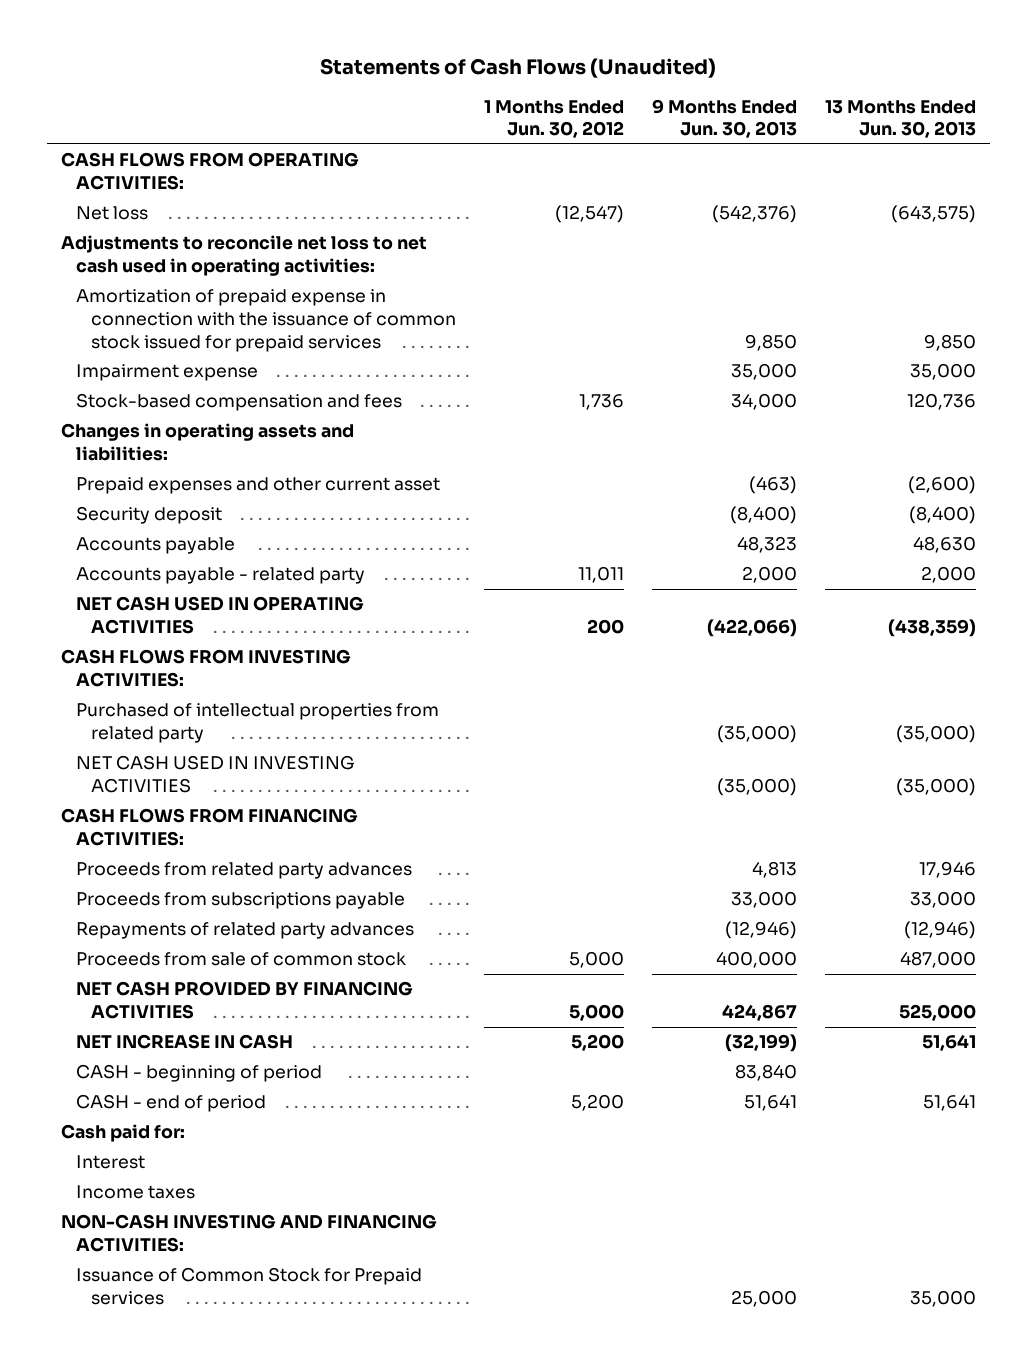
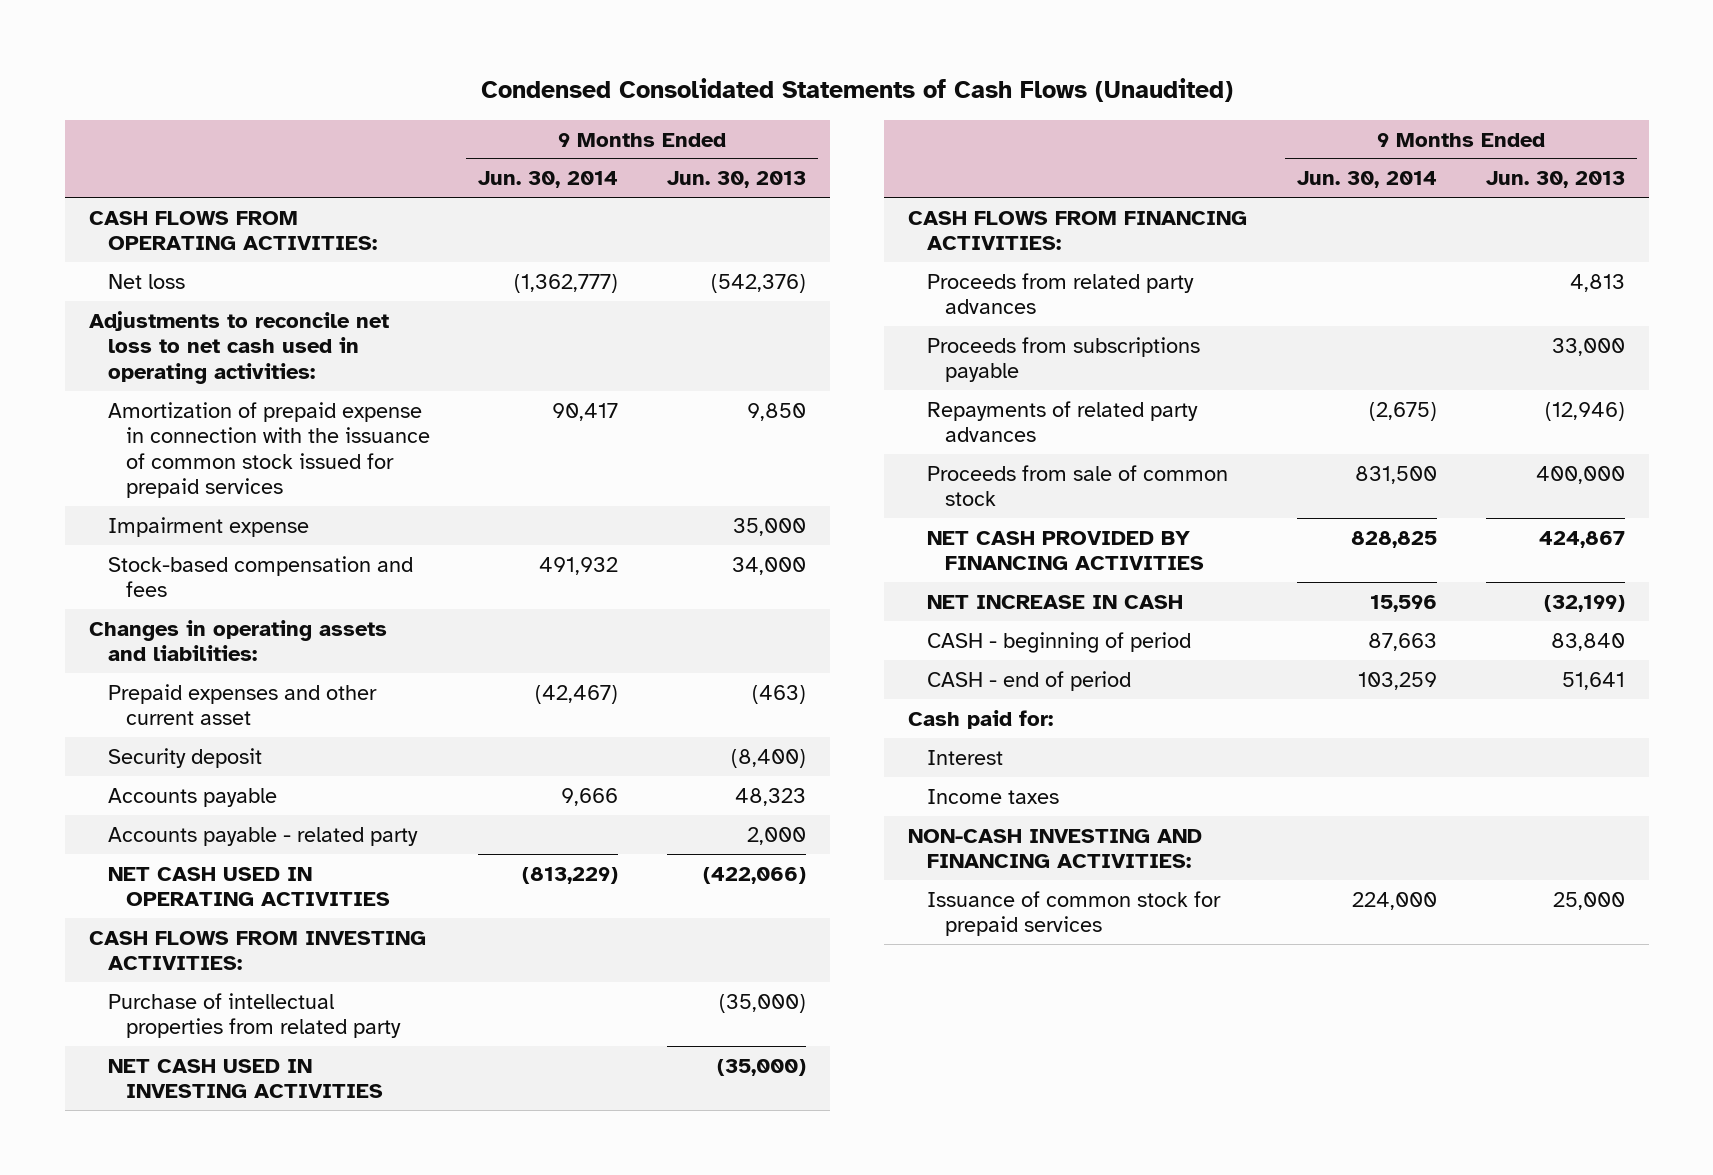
[320,57,717,78] Statements of Cash Flows (Unaudited) -> [480,78,1233,103] Condensed Consolidated Statements of Cash Flows (Unaudited)
[483,99,624,139] 1 Months Ended Jun. 30, 2012 -> none
[824,99,976,139] 13 Months Ended Jun. 30, 2013 -> none
none -> [478,171,619,189] Jun. 30, 2014
[75,703,439,744] Purchased of intellectual properties from related party -> [107,992,402,1039] Purchase of intellectual properties from related party
[75,1267,422,1306] Issuance of Common Stock for Prepaid services -> [926,890,1221,937] Issuance of common stock for prepaid services

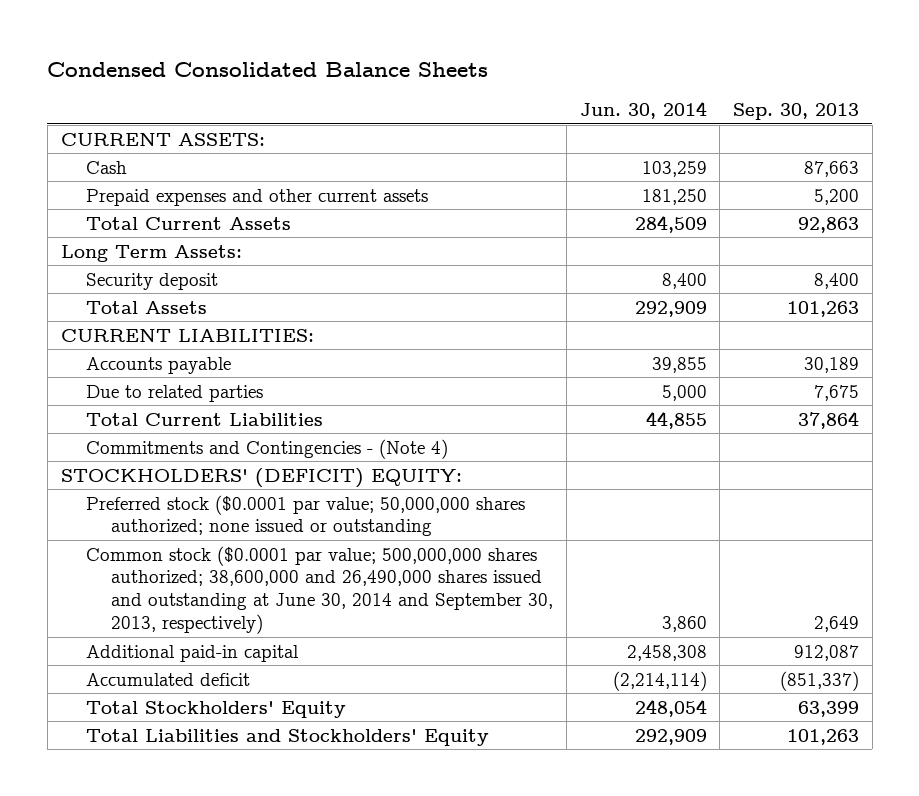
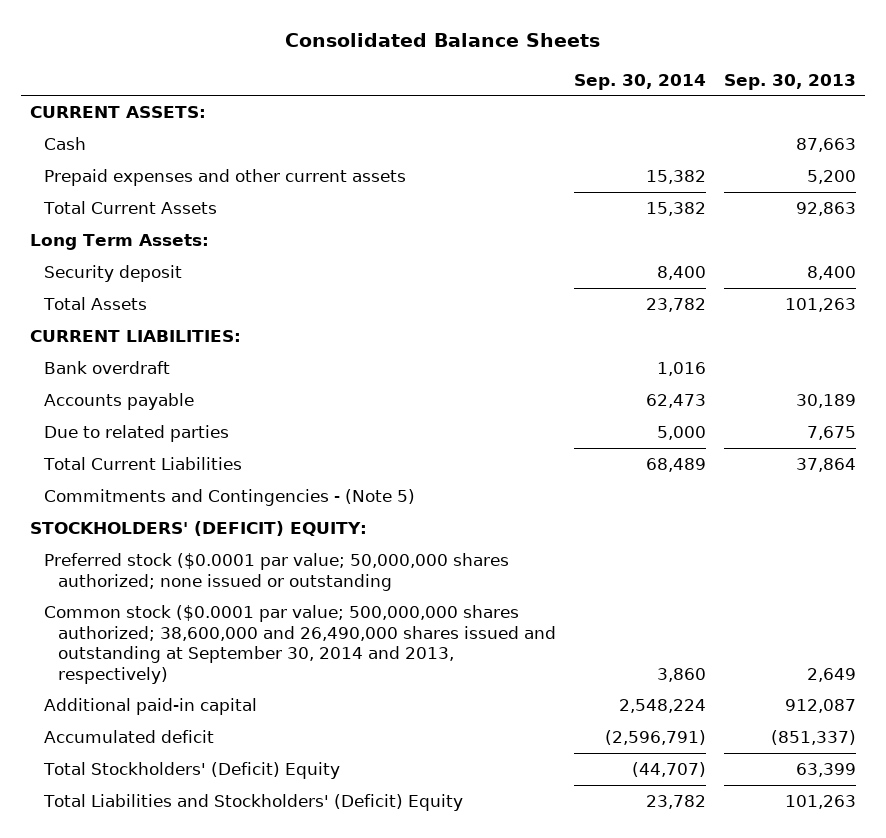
[47,61,489,77] Condensed Consolidated Balance Sheets -> [285,33,601,48] Consolidated Balance Sheets
[579,101,707,120] Jun. 30, 2014 -> none
none -> [574,73,707,90] Sep. 30, 2014
none -> [44,360,171,374] Bank overdraft
[85,438,448,459] Commitments and Contingencies - (Note 4) -> [44,488,416,506] Commitments and Contingencies - (Note 5)
[85,545,554,634] Common stock ($0.0001 par value; 500,000,000 shares authorized; 38,600,000 and 26,490,000 shares issued and outstanding at June 30, 2014 and September 30, 2013, respectively) -> [44,604,557,684] Common stock ($0.0001 par value; 500,000,000 shares authorized; 38,600,000 and 26,490,000 shares issued and outstanding at September 30, 2014 and 2013, respectively)
[85,700,346,718] Total Stockholders' Equity -> [43,761,341,779] Total Stockholders' (Deficit) Equity
[85,728,489,746] Total Liabilities and Stockholders' Equity -> [43,793,464,811] Total Liabilities and Stockholders' (Deficit) Equity

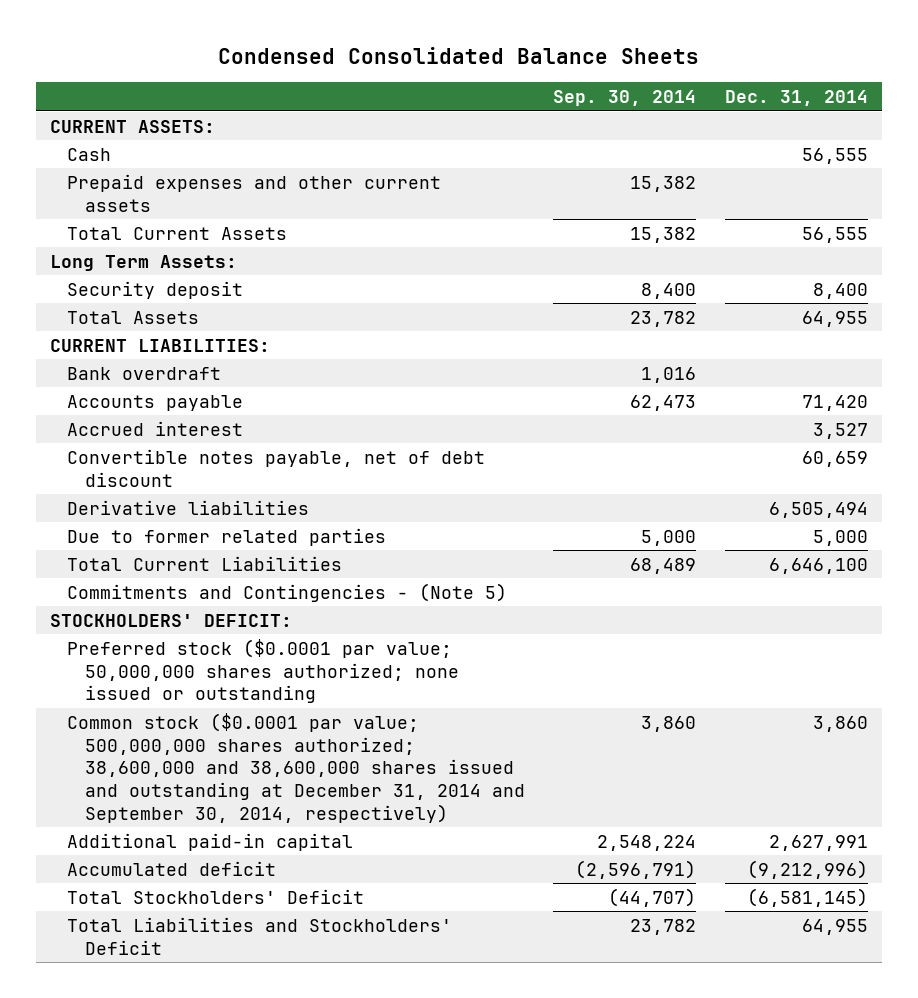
[285,33,601,48] Consolidated Balance Sheets -> [218,47,700,65] Condensed Consolidated Balance Sheets
[724,73,857,90] Sep. 30, 2013 -> none
none -> [725,90,869,107] Dec. 31, 2014
none -> [67,420,244,436] Accrued interest
none -> [67,448,486,487] Convertible notes payable, net of debt discount
none -> [67,499,310,515] Derivative liabilities
[44,424,230,442] Due to related parties -> [67,527,387,546] Due to former related parties
[30,520,368,536] STOCKHOLDERS' (DEFICIT) EQUITY: -> [50,613,293,627] STOCKHOLDERS' DEFICIT:
[44,604,557,684] Common stock ($0.0001 par value; 500,000,000 shares authorized; 38,600,000 and 26,490,000 shares issued and outstanding at September 30, 2014 and 2013, respectively) -> [67,712,525,823] Common stock ($0.0001 par value; 500,000,000 shares authorized; 38,600,000 and 38,600,000 shares issued and outstanding at December 31, 2014 and September 30, 2014, respectively)
[43,761,341,779] Total Stockholders' (Deficit) Equity -> [67,888,365,904] Total Stockholders' Deficit
[43,793,464,811] Total Liabilities and Stockholders' (Deficit) Equity -> [67,916,453,955] Total Liabilities and Stockholders' Deficit

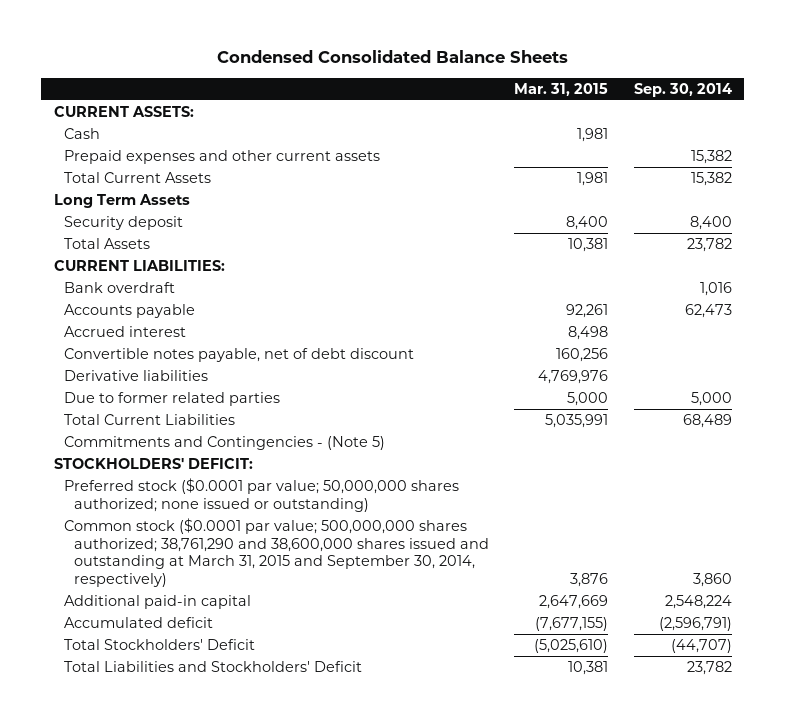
[725,90,869,107] Dec. 31, 2014 -> none
none -> [514,82,609,96] Mar. 31, 2015
[50,254,238,271] Long Term Assets: -> [53,194,190,209] Long Term Assets
[67,638,459,704] Preferred stock ($0.0001 par value; 50,000,000 shares authorized; none issued or outstanding -> [63,478,459,512] Preferred stock ($0.0001 par value; 50,000,000 shares authorized; none issued or outstanding)
[67,712,525,823] Common stock ($0.0001 par value; 500,000,000 shares authorized; 38,600,000 and 38,600,000 shares issued and outstanding at December 31, 2014 and September 30, 2014, respectively) -> [63,518,490,587] Common stock ($0.0001 par value; 500,000,000 shares authorized; 38,761,290 and 38,600,000 shares issued and outstanding at March 31, 2015 and September 30, 2014, respectively)

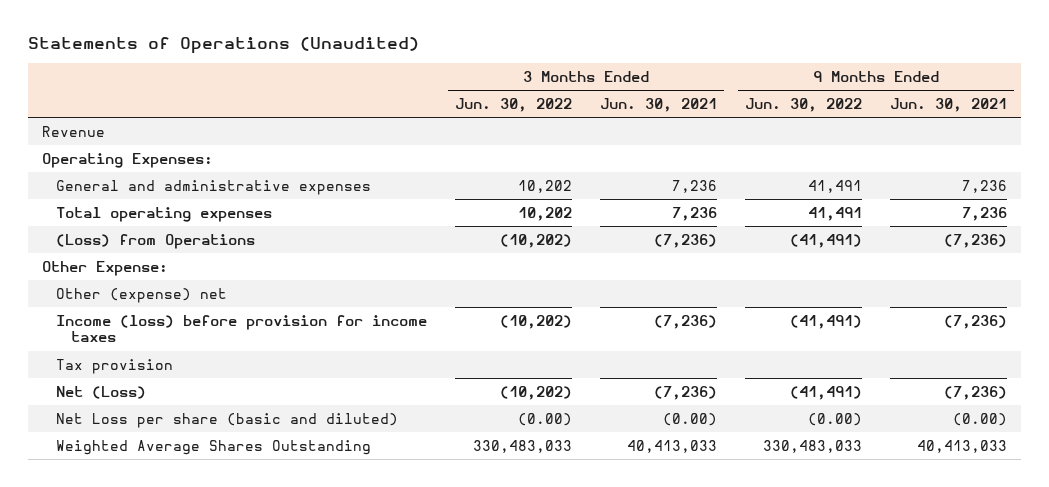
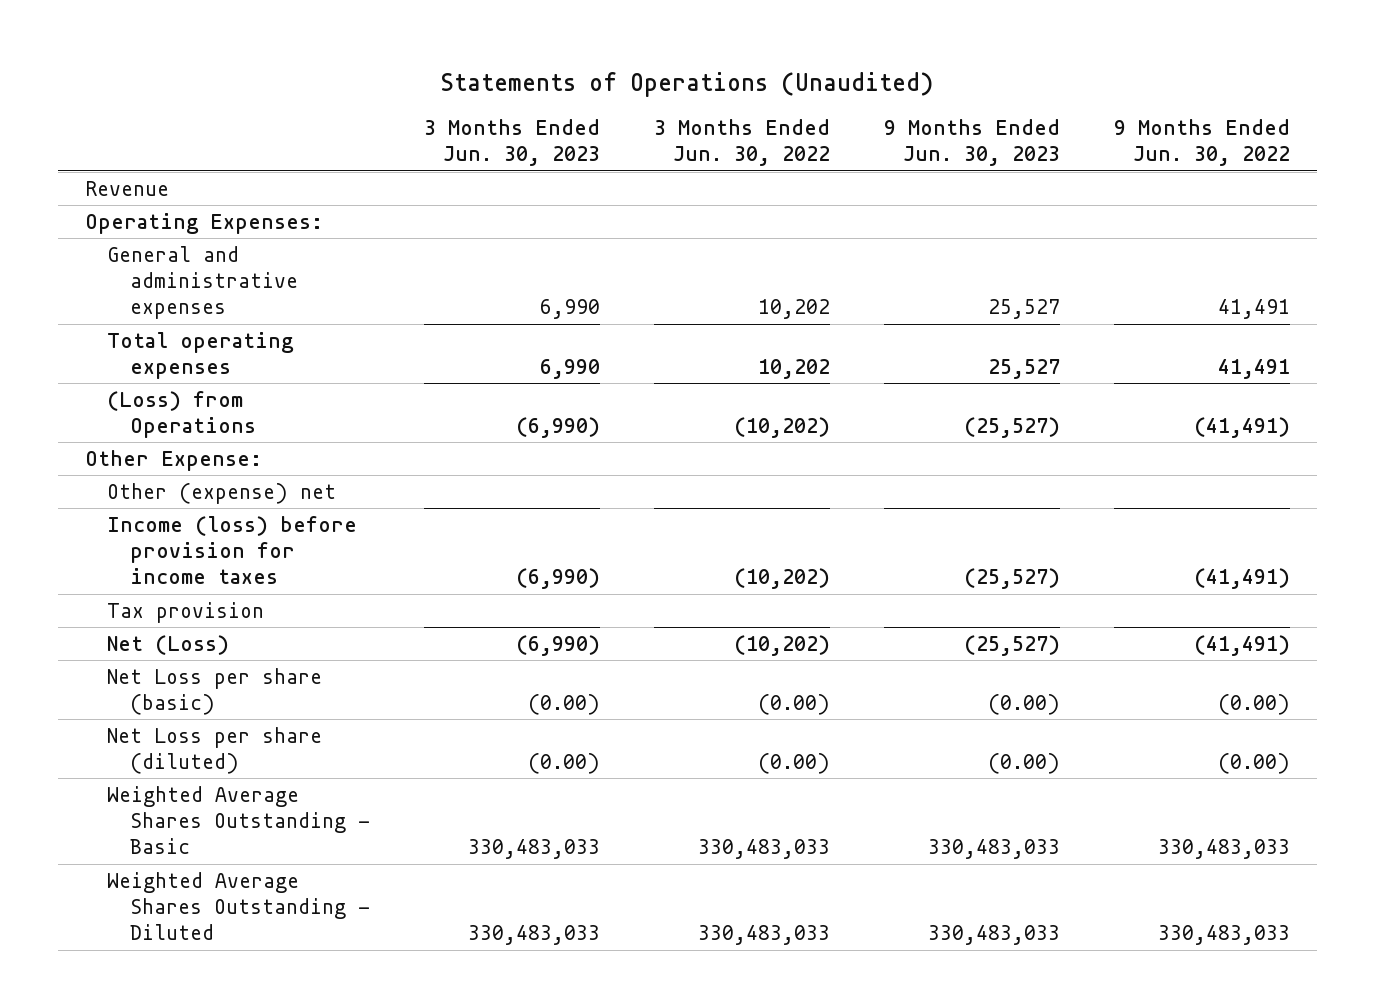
[600,97,718,112] Jun. 30, 2021 -> none
[890,97,1008,112] Jun. 30, 2021 -> none
none -> [423,119,600,167] 3 Months Ended Jun. 30, 2023
none -> [883,119,1060,167] 9 Months Ended Jun. 30, 2023
[56,412,399,428] Net Loss per share (basic and diluted) -> [107,667,323,716] Net Loss per share (basic)
none -> [107,726,323,775] Net Loss per share (diluted)
[56,439,372,455] Weighted Average Shares Outstanding -> [107,785,370,855] Weighted Average Shares Outstanding - Basic
none -> [107,871,370,941] Weighted Average Shares Outstanding - Diluted

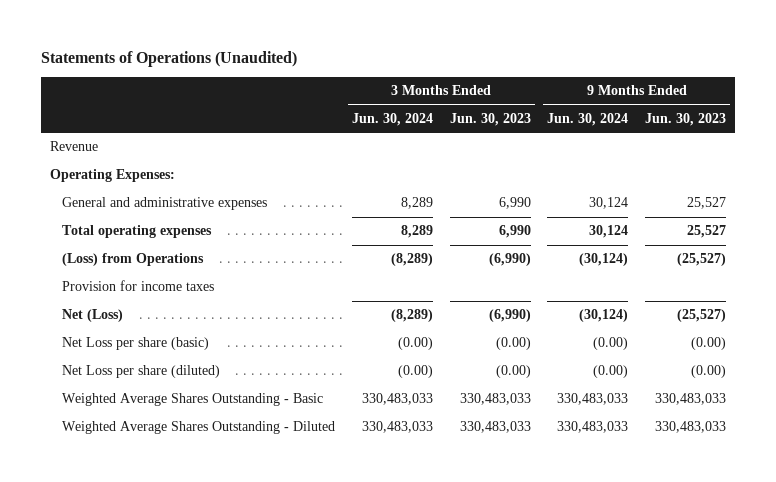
[653,119,830,167] 3 Months Ended Jun. 30, 2022 -> none
[1113,119,1290,167] 9 Months Ended Jun. 30, 2022 -> none
none -> [351,113,433,127] Jun. 30, 2024
none -> [547,113,629,127] Jun. 30, 2024
[85,449,263,471] Other Expense: -> none
[107,482,337,504] Other (expense) net -> none
[107,515,358,585] Income (loss) before provision for income taxes -> none
[107,601,265,623] Tax provision -> [61,280,214,292] Provision for income taxes

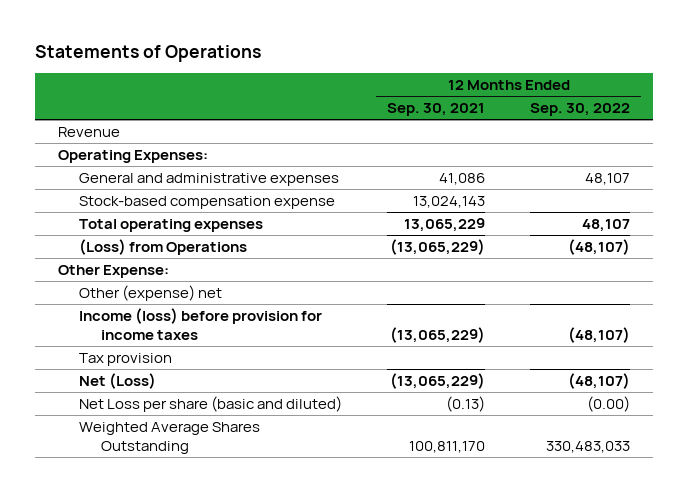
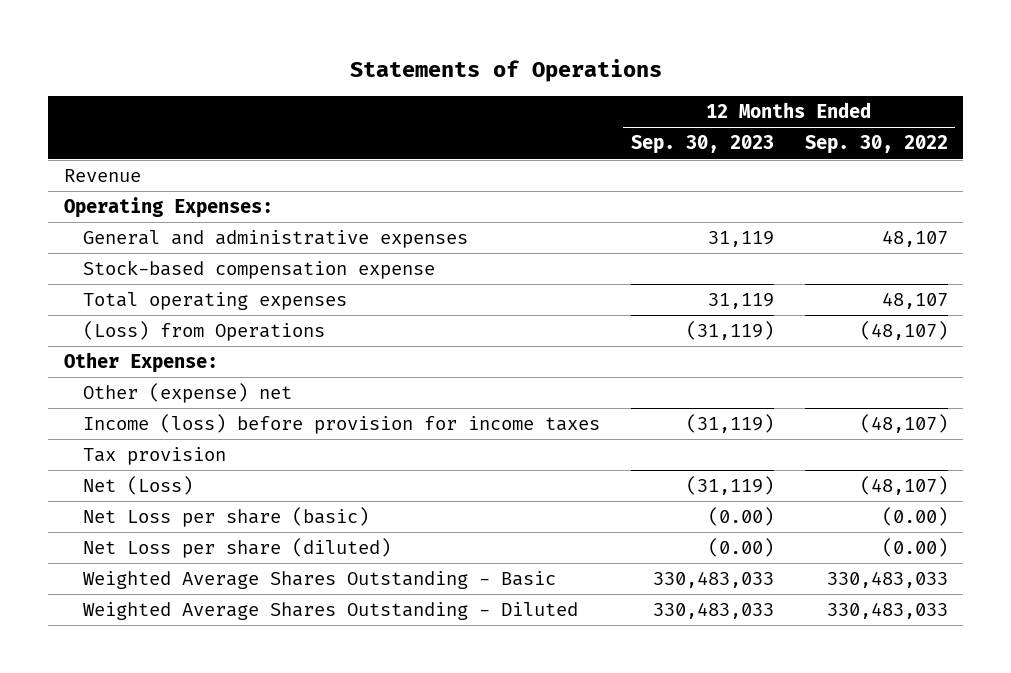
[387,103,486,117] Sep. 30, 2021 -> none
none -> [630,135,774,155] Sep. 30, 2023
[79,395,343,412] Net Loss per share (basic and diluted) -> [83,507,370,528] Net Loss per share (basic)
none -> [83,538,392,559] Net Loss per share (diluted)
[79,421,261,454] Weighted Average Shares Outstanding -> [83,571,557,590] Weighted Average Shares Outstanding - Basic
none -> [83,602,579,621] Weighted Average Shares Outstanding - Diluted

